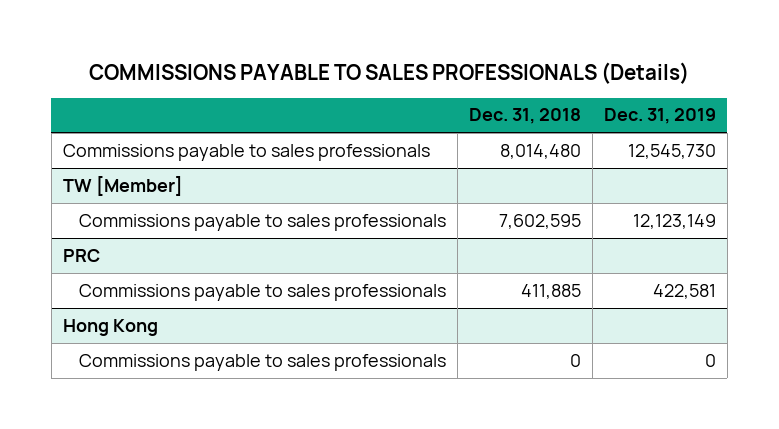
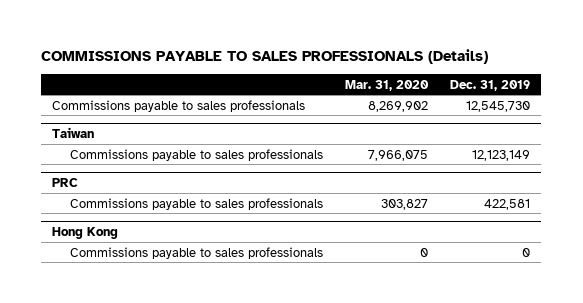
[468,108,581,125] Dec. 31, 2018 -> none
none -> [345,79,430,91] Mar. 31, 2020
[62,175,183,196] TW [Member] -> [52,126,95,138] Taiwan

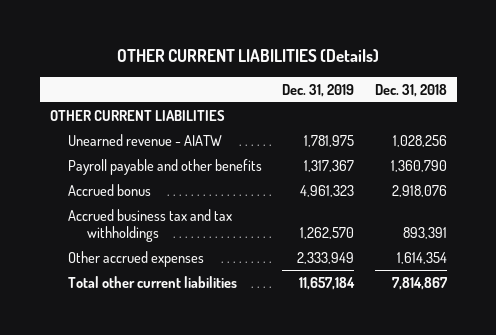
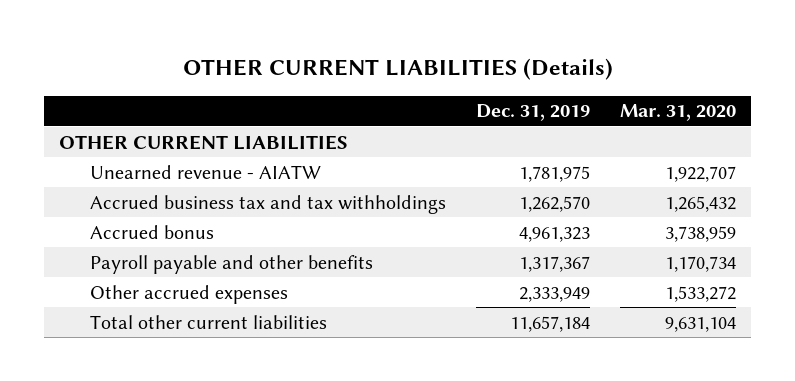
[374,83,447,97] Dec. 31, 2018 -> none
none -> [620,104,737,122] Mar. 31, 2020
[68,183,152,196] Accrued bonus -> [89,224,214,239] Accrued bonus
[68,158,263,175] Payroll payable and other benefits -> [89,254,373,274] Payroll payable and other benefits

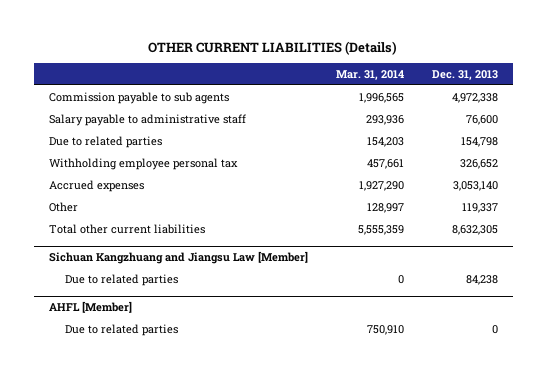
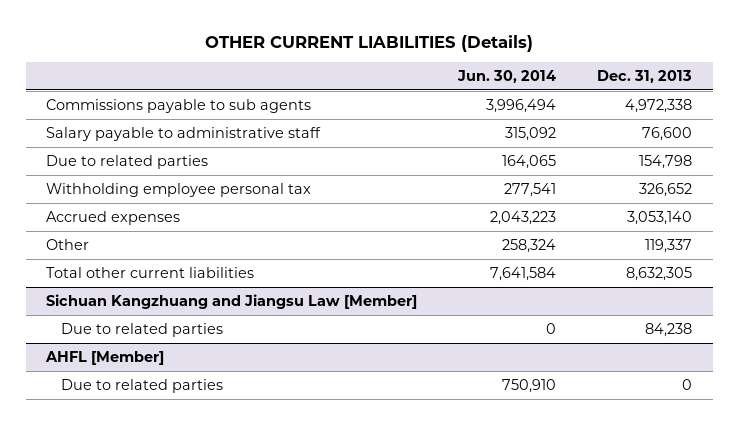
[335,69,404,80] Mar. 31, 2014 -> none
none -> [457,69,557,83] Jun. 30, 2014
[48,91,229,104] Commission payable to sub agents -> [46,98,312,113] Commissions payable to sub agents

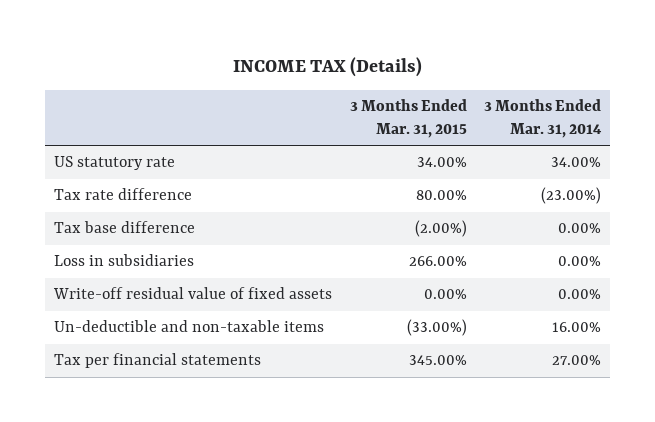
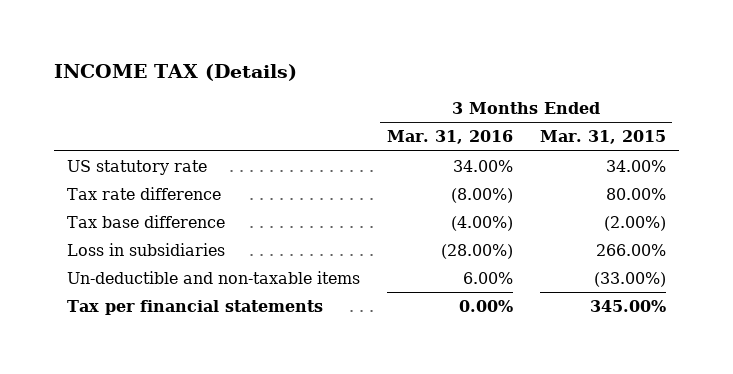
[484,99,603,139] 3 Months Ended Mar. 31, 2014 -> none
none -> [386,130,513,145] Mar. 31, 2016
[52,287,332,300] Write-off residual value of fixed assets -> none

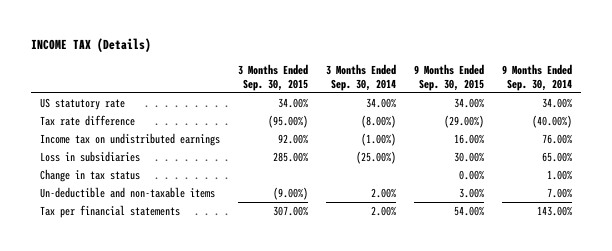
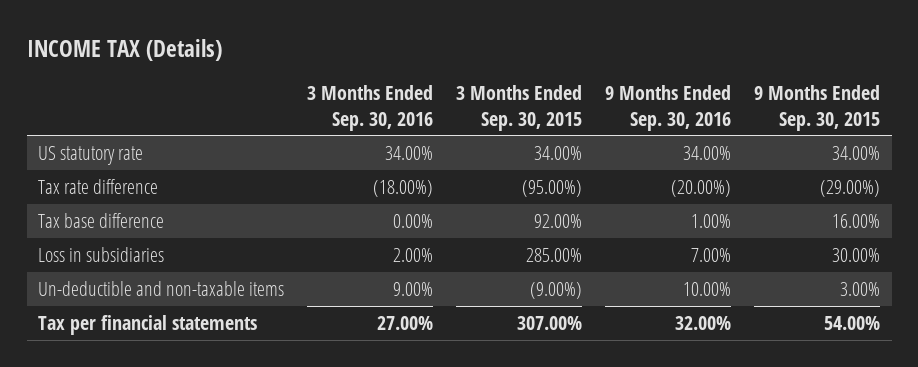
[325,63,396,91] 3 Months Ended Sep. 30, 2014 -> none
[501,63,572,91] 9 Months Ended Sep. 30, 2014 -> none
none -> [307,85,434,131] 3 Months Ended Sep. 30, 2016
none -> [605,85,732,131] 9 Months Ended Sep. 30, 2016
[40,133,221,147] Income tax on undistributed earnings -> [38,212,165,228] Tax base difference
[40,169,141,183] Change in tax status -> none

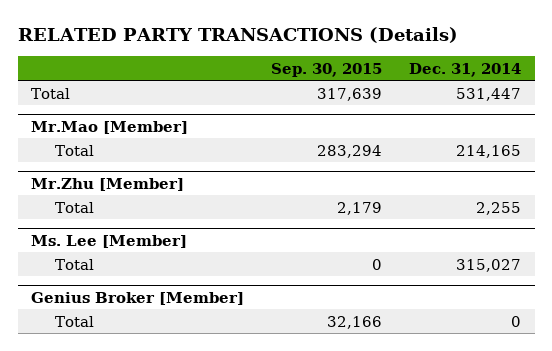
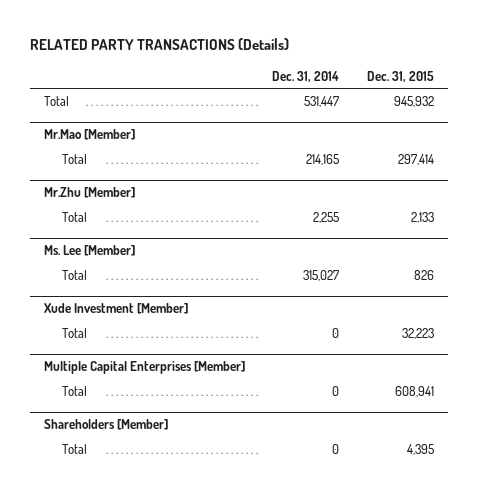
[271,62,383,77] Sep. 30, 2015 -> none
none -> [367,70,435,82] Dec. 31, 2015
[31,291,245,305] Genius Broker [Member] -> none
none -> [43,303,188,315] Xude Investment [Member]
none -> [43,361,245,375] Multiple Capital Enterprises [Member]
none -> [61,386,87,397] Total
none -> [43,419,168,431] Shareholders [Member]
none -> [61,444,87,455] Total

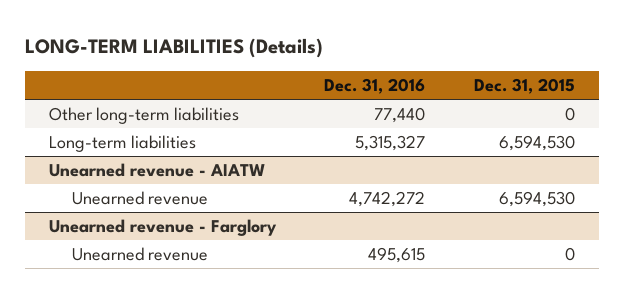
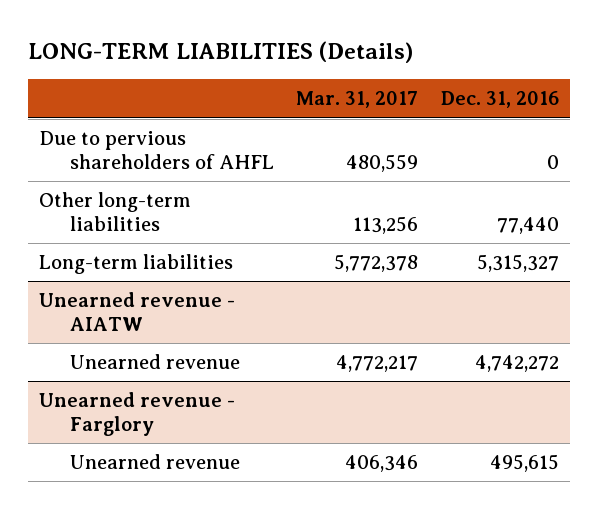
[473,77,575,94] Dec. 31, 2015 -> none
none -> [296,91,419,109] Mar. 31, 2017
none -> [39,131,275,170] Due to pervious shareholders of AHFL

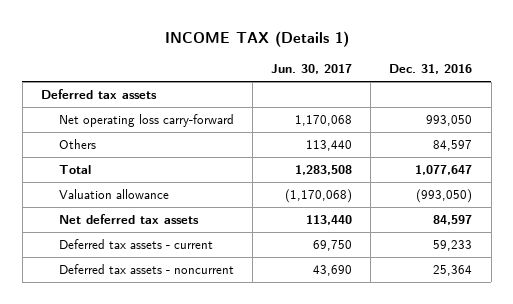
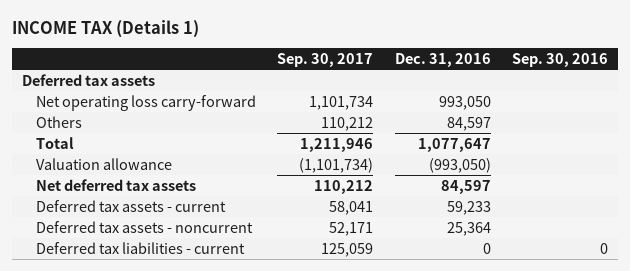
[271,64,353,75] Jun. 30, 2017 -> none
none -> [277,52,374,67] Sep. 30, 2017
none -> [511,52,608,67] Sep. 30, 2016
none -> [36,241,246,254] Deferred tax liabilities - current

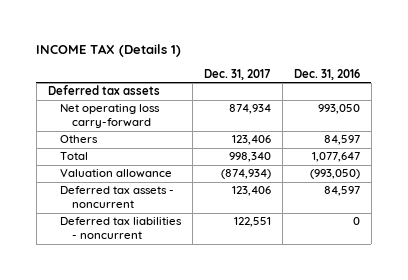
[277,52,374,67] Sep. 30, 2017 -> none
[511,52,608,67] Sep. 30, 2016 -> none
none -> [203,68,271,80] Dec. 31, 2017
[36,178,197,191] Net deferred tax assets -> none
[36,199,227,212] Deferred tax assets - current -> none
[446,221,491,236] 25,364 -> [323,186,360,197] 84,597
[36,241,246,254] Deferred tax liabilities - current -> [60,217,183,240] Deferred tax liabilities - noncurrent

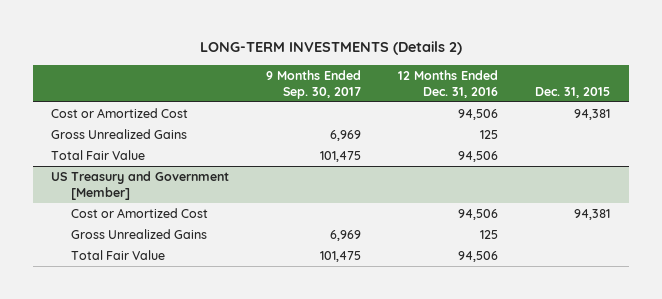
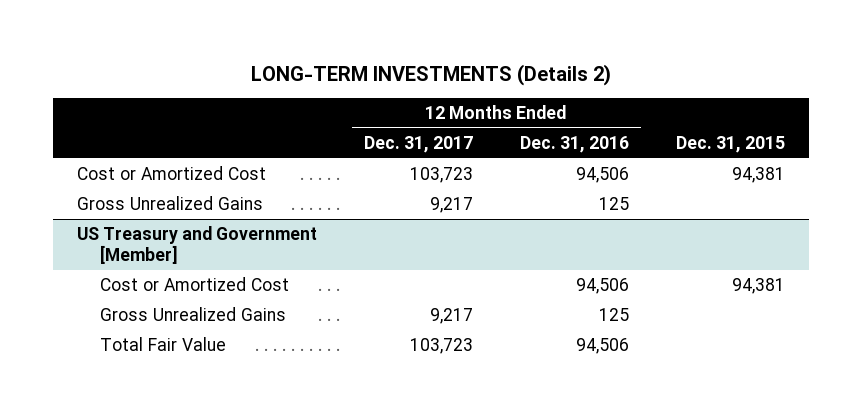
[266,69,362,100] 9 Months Ended Sep. 30, 2017 -> none
none -> [363,136,473,154] Dec. 31, 2017
[51,149,146,160] Total Fair Value -> none

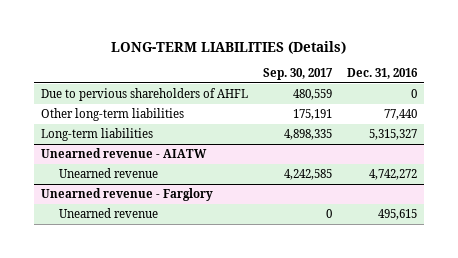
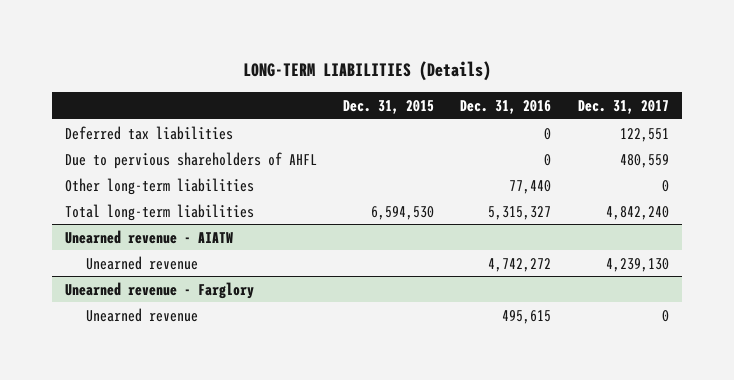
[263,68,334,81] Sep. 30, 2017 -> none
none -> [343,99,435,114] Dec. 31, 2015
none -> [577,99,669,114] Dec. 31, 2017
none -> [65,125,234,140] Deferred tax liabilities
[41,127,154,141] Long-term liabilities -> [65,203,255,221] Total long-term liabilities

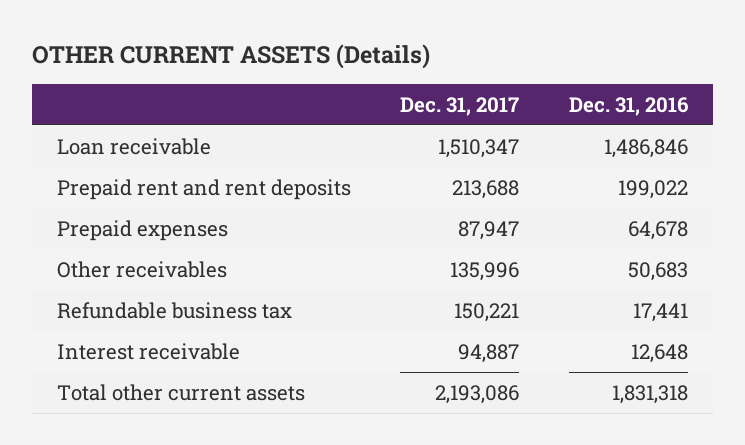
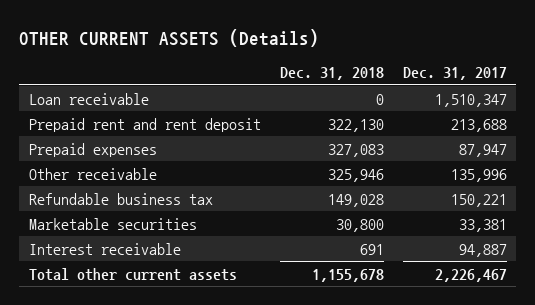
[569,96,690,116] Dec. 31, 2016 -> none
none -> [279,67,384,81] Dec. 31, 2018
[56,178,351,200] Prepaid rent and rent deposits -> [28,117,261,132] Prepaid rent and rent deposit
[56,260,227,278] Other receivables -> [28,167,157,180] Other receivable
none -> [28,217,197,230] Marketable securities
[435,384,520,404] 2,193,086 -> [434,268,507,282] 2,226,467

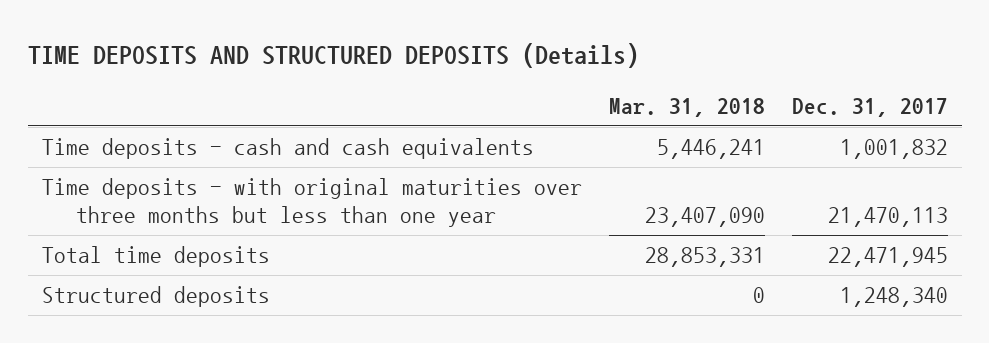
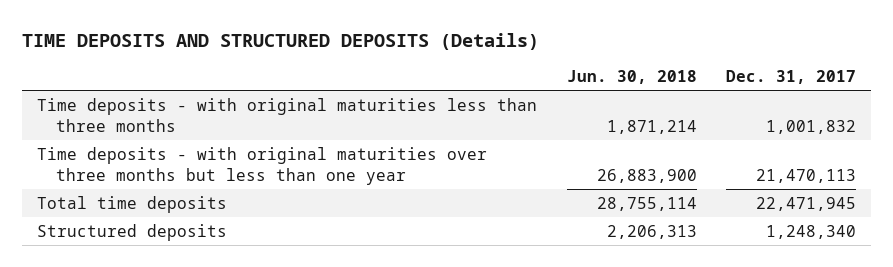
[608,97,765,117] Mar. 31, 2018 -> none
none -> [566,70,697,85] Jun. 30, 2018
[41,138,534,160] Time deposits - cash and cash equivalents -> [36,97,537,132] Time deposits - with original maturities less than three months

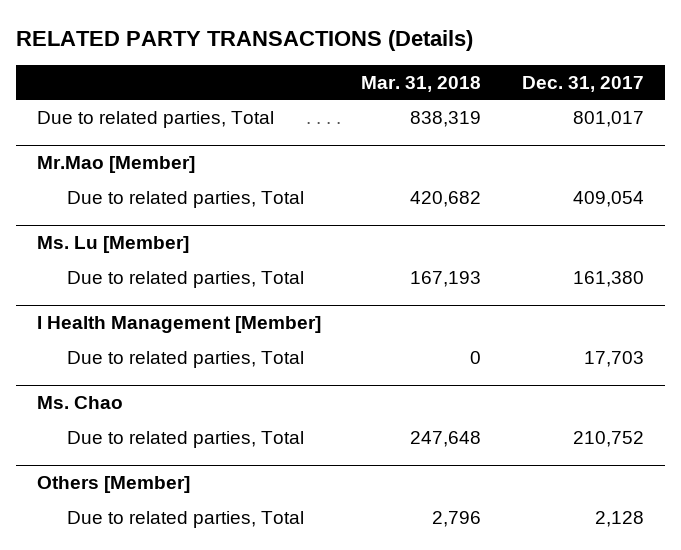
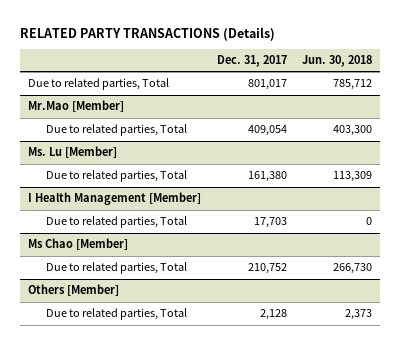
[361,75,482,92] Mar. 31, 2018 -> none
none -> [302,54,373,67] Jun. 30, 2018
[36,396,123,410] Ms. Chao -> [28,238,129,251] Ms Chao [Member]

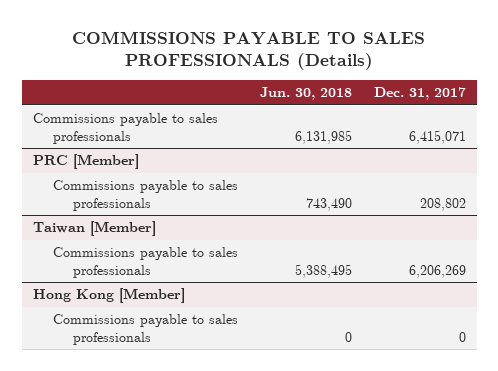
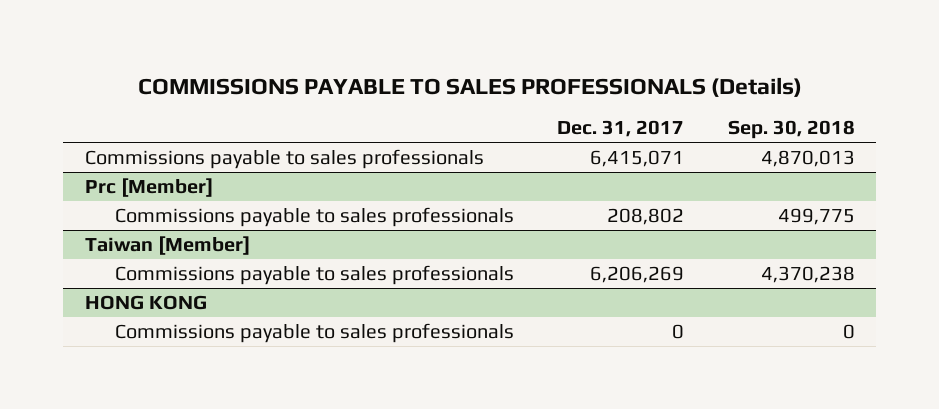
[259,87,352,101] Jun. 30, 2018 -> none
none -> [727,120,855,140] Sep. 30, 2018
[32,154,139,170] PRC [Member] -> [84,177,213,197] Prc [Member]
[32,288,185,304] Hong Kong [Member] -> [84,294,207,310] HONG KONG

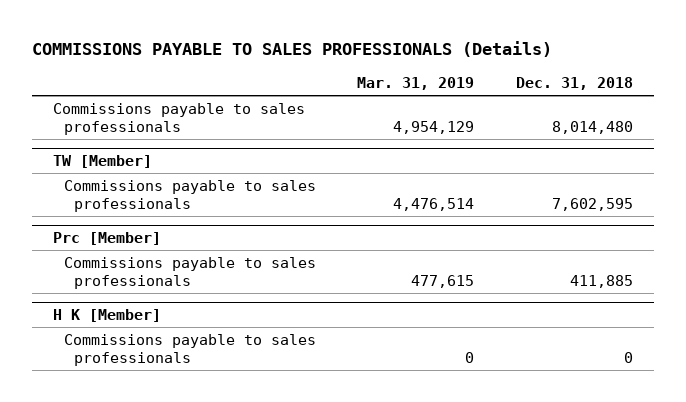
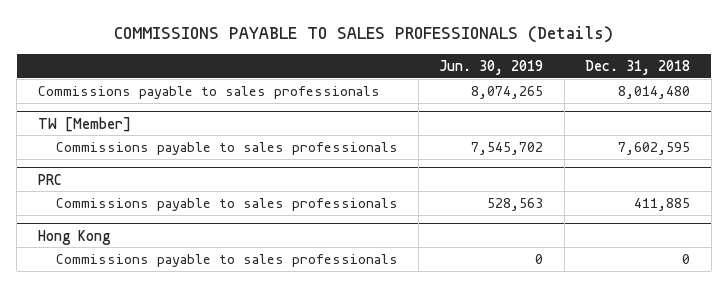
[357,77,475,91] Mar. 31, 2019 -> none
none -> [439,59,544,75] Jun. 30, 2019
[52,232,161,246] Prc [Member] -> [37,173,62,185] PRC
[52,309,161,323] H K [Member] -> [37,229,111,245] Hong Kong

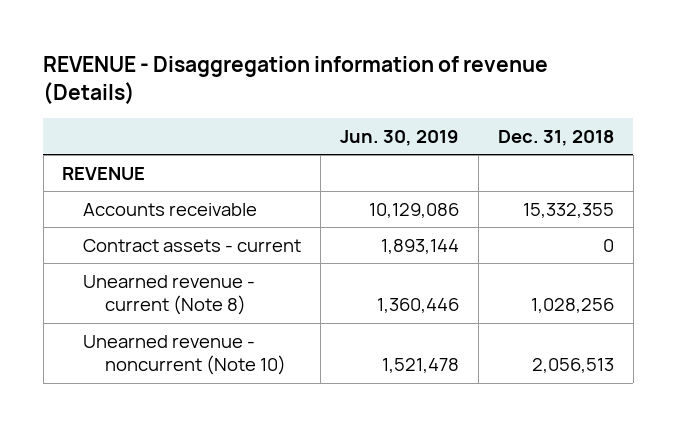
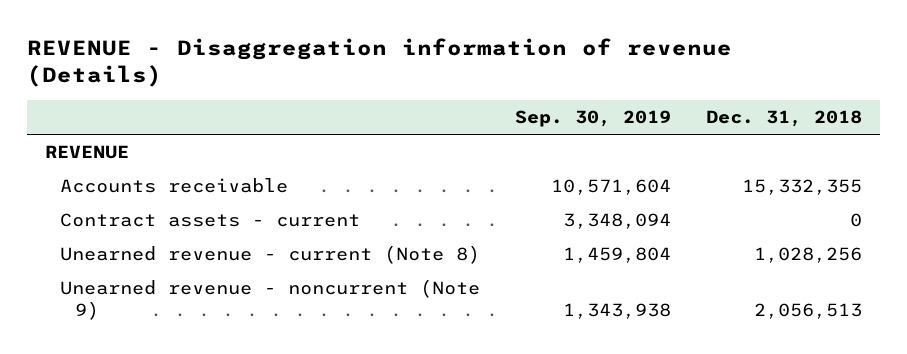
[340,130,460,147] Jun. 30, 2019 -> none
none -> [515,110,672,128] Sep. 30, 2019
[83,334,286,376] Unearned revenue - noncurrent (Note 10) -> [60,279,481,320] Unearned revenue - noncurrent (Note 9)

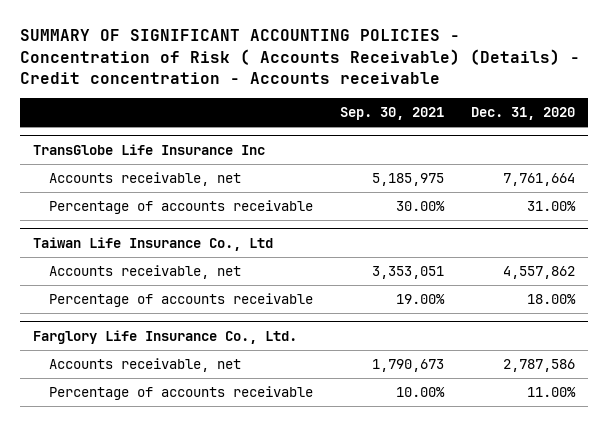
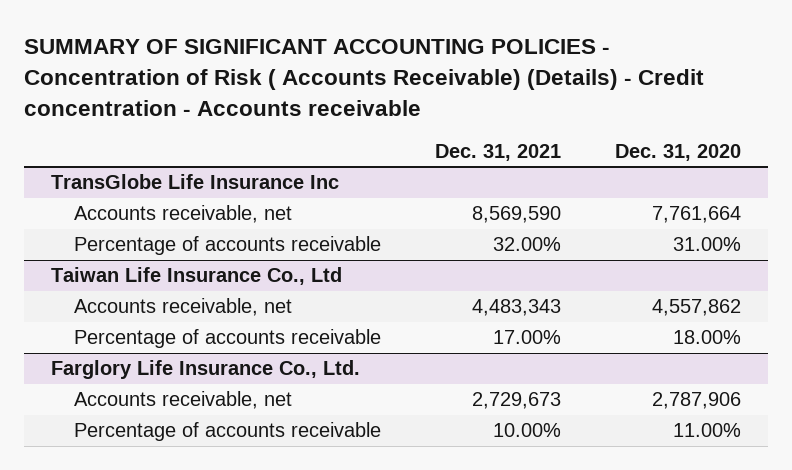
[340,107,445,121] Sep. 30, 2021 -> none
none -> [434,143,561,161] Dec. 31, 2021
[502,359,575,373] 2,787,586 -> [651,392,741,410] 2,787,906

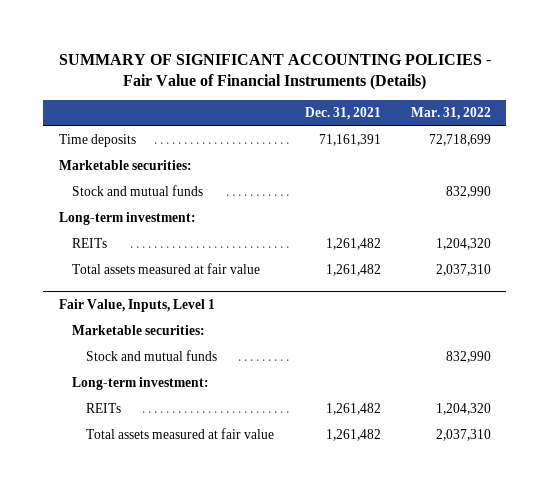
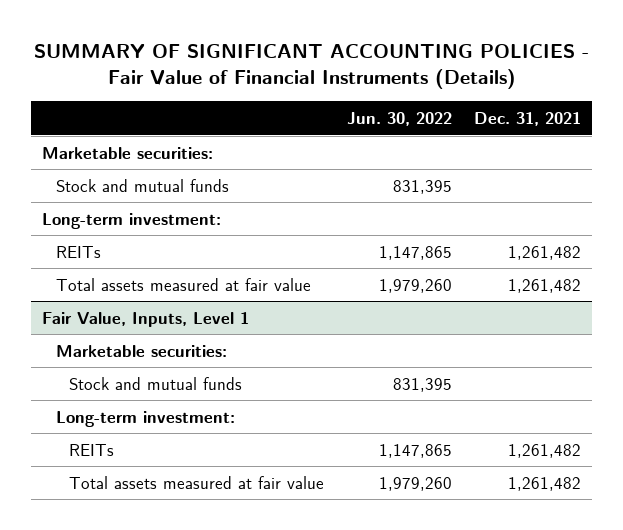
[410,107,491,121] Mar. 31, 2022 -> none
none -> [346,111,452,126] Jun. 30, 2022
[58,134,136,148] Time deposits -> none

